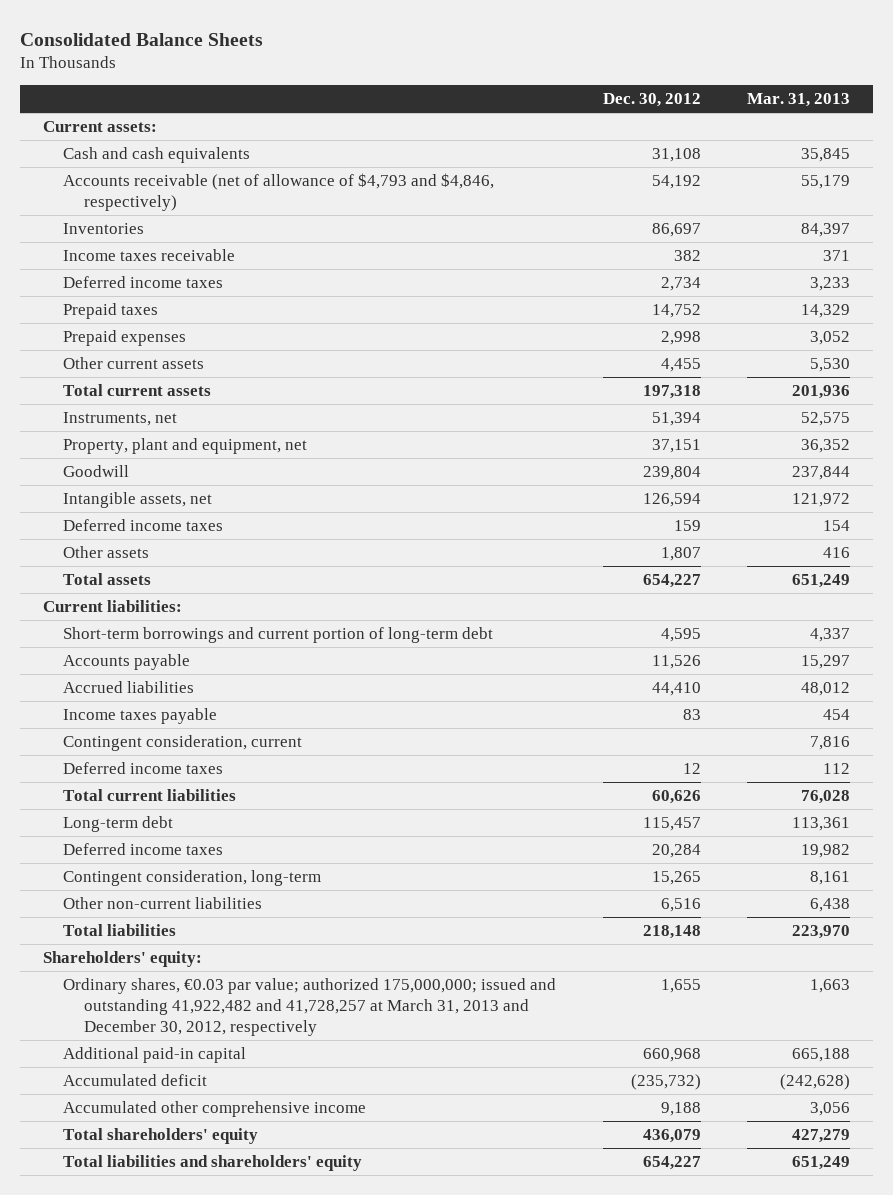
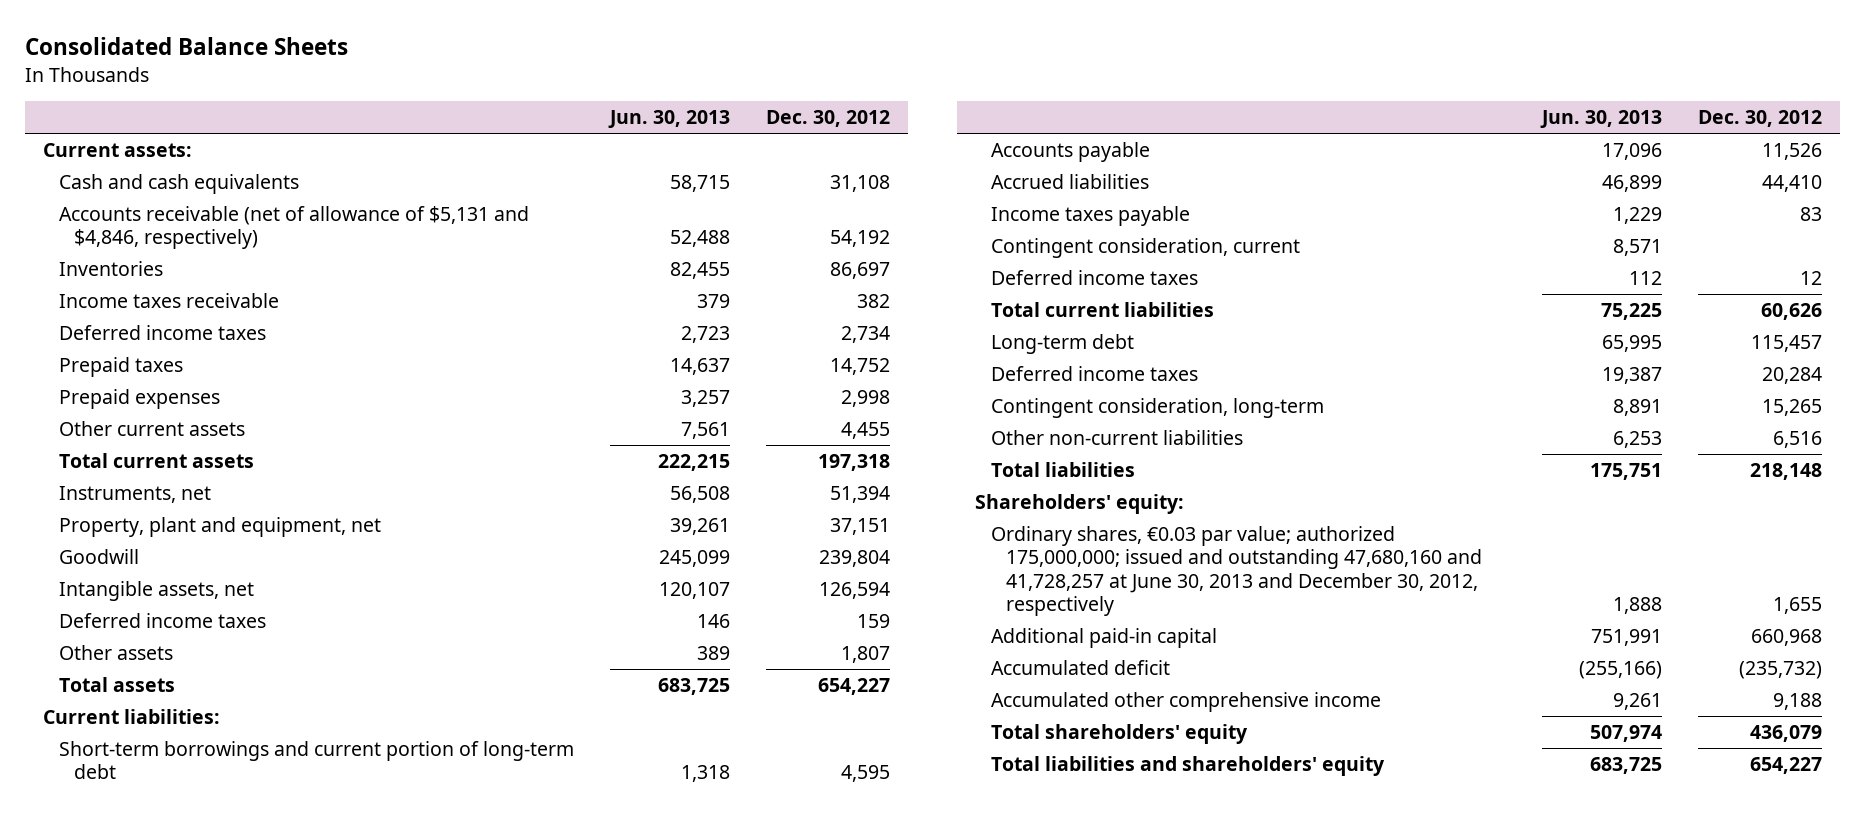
[747,93,851,108] Mar. 31, 2013 -> none
none -> [607,110,730,129] Jun. 30, 2013
[63,173,495,212] Accounts receivable (net of allowance of $4,793 and $4,846, respectively) -> [58,205,529,250] Accounts receivable (net of allowance of $5,131 and $4,846, respectively)
[63,978,557,1037] Ordinary shares, €0.03 par value; authorized 175,000,000; issued and outstanding 41,922,482 and 41,728,257 at March 31, 2013 and December 30, 2012, respectively -> [990,525,1482,617] Ordinary shares, €0.03 par value; authorized 175,000,000; issued and outstanding 47,680,160 and 41,728,257 at June 30, 2013 and December 30, 2012, respectively

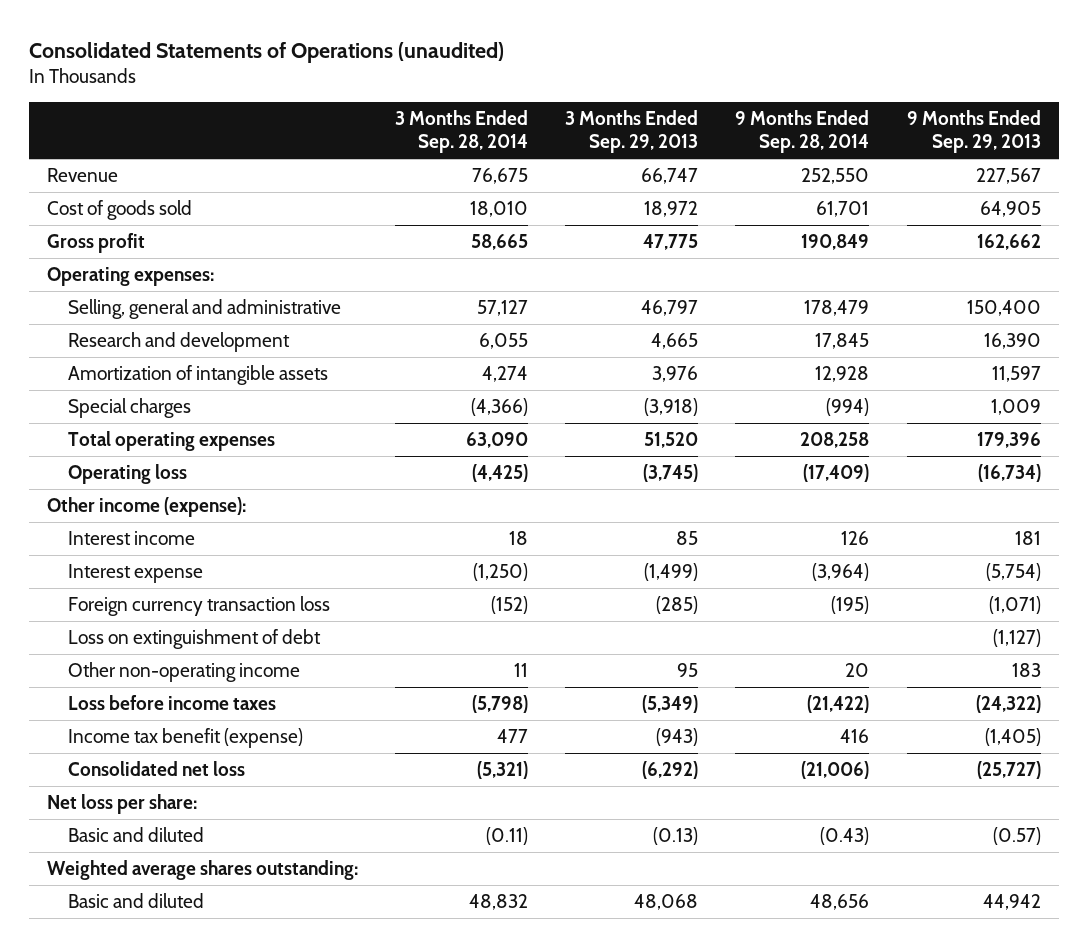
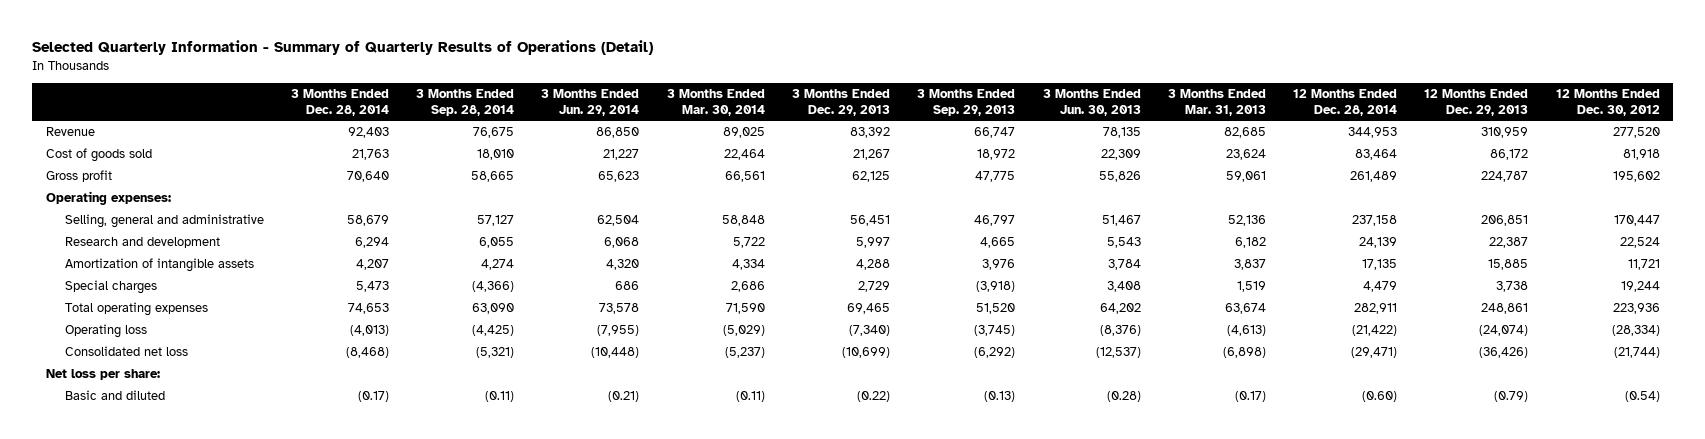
[28,41,504,63] Consolidated Statements of Operations (unaudited) -> [32,40,654,56] Selected Quarterly Information - Summary of Quarterly Results of Operations (Detail)
[735,109,870,154] 9 Months Ended Sep. 28, 2014 -> none
[906,109,1041,154] 9 Months Ended Sep. 29, 2013 -> none
none -> [290,88,389,116] 3 Months Ended Dec. 28, 2014
none -> [541,88,640,116] 3 Months Ended Jun. 29, 2014
none -> [666,88,765,116] 3 Months Ended Mar. 30, 2014
none -> [792,88,891,116] 3 Months Ended Dec. 29, 2013
none -> [1042,88,1141,116] 3 Months Ended Jun. 30, 2013
none -> [1167,88,1266,116] 3 Months Ended Mar. 31, 2013
none -> [1293,88,1398,116] 12 Months Ended Dec. 28, 2014
none -> [1424,88,1529,116] 12 Months Ended Dec. 29, 2013
none -> [1555,88,1660,116] 12 Months Ended Dec. 30, 2012
[47,497,247,518] Other income (expense): -> none
[67,531,195,546] Interest income -> none
[67,564,203,584] Interest expense -> none
[67,596,330,617] Foreign currency transaction loss -> none
[67,629,321,650] Loss on extinguishment of debt -> none
[67,662,300,683] Other non-operating income -> none
[67,695,276,711] Loss before income taxes -> none
[67,728,303,749] Income tax benefit (expense) -> none
[47,860,359,881] Weighted average shares outstanding: -> none
[67,893,204,909] Basic and diluted -> none

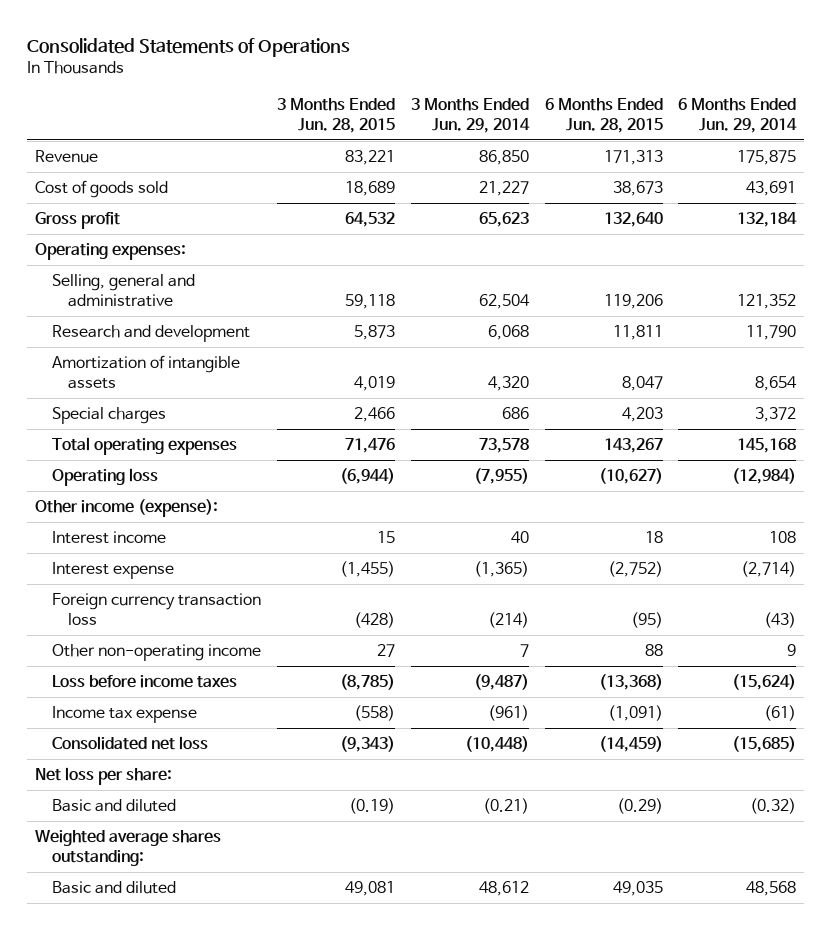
[32,40,654,56] Selected Quarterly Information - Summary of Quarterly Results of Operations (Detail) -> [27,37,351,57] Consolidated Statements of Operations
[290,88,389,116] 3 Months Ended Dec. 28, 2014 -> none
[416,88,515,116] 3 Months Ended Sep. 28, 2014 -> none
[666,88,765,116] 3 Months Ended Mar. 30, 2014 -> none
[792,88,891,116] 3 Months Ended Dec. 29, 2013 -> none
[917,88,1016,116] 3 Months Ended Sep. 29, 2013 -> none
[1042,88,1141,116] 3 Months Ended Jun. 30, 2013 -> none
[1167,88,1266,116] 3 Months Ended Mar. 31, 2013 -> none
[1293,88,1398,116] 12 Months Ended Dec. 28, 2014 -> none
[1424,88,1529,116] 12 Months Ended Dec. 29, 2013 -> none
[1555,88,1660,116] 12 Months Ended Dec. 30, 2012 -> none
none -> [276,97,395,133] 3 Months Ended Jun. 28, 2015
none -> [544,97,663,133] 6 Months Ended Jun. 28, 2015
none -> [678,97,798,133] 6 Months Ended Jun. 29, 2014
none -> [35,499,219,518] Other income (expense):
none -> [51,531,166,545] Interest income
none -> [51,562,174,580] Interest expense
none -> [51,593,261,626] Foreign currency transaction loss
none -> [51,644,261,662] Other non-operating income
none -> [51,675,237,689] Loss before income taxes
none -> [51,706,197,724] Income tax expense
none -> [35,830,222,867] Weighted average shares outstanding:
none -> [51,881,176,895] Basic and diluted

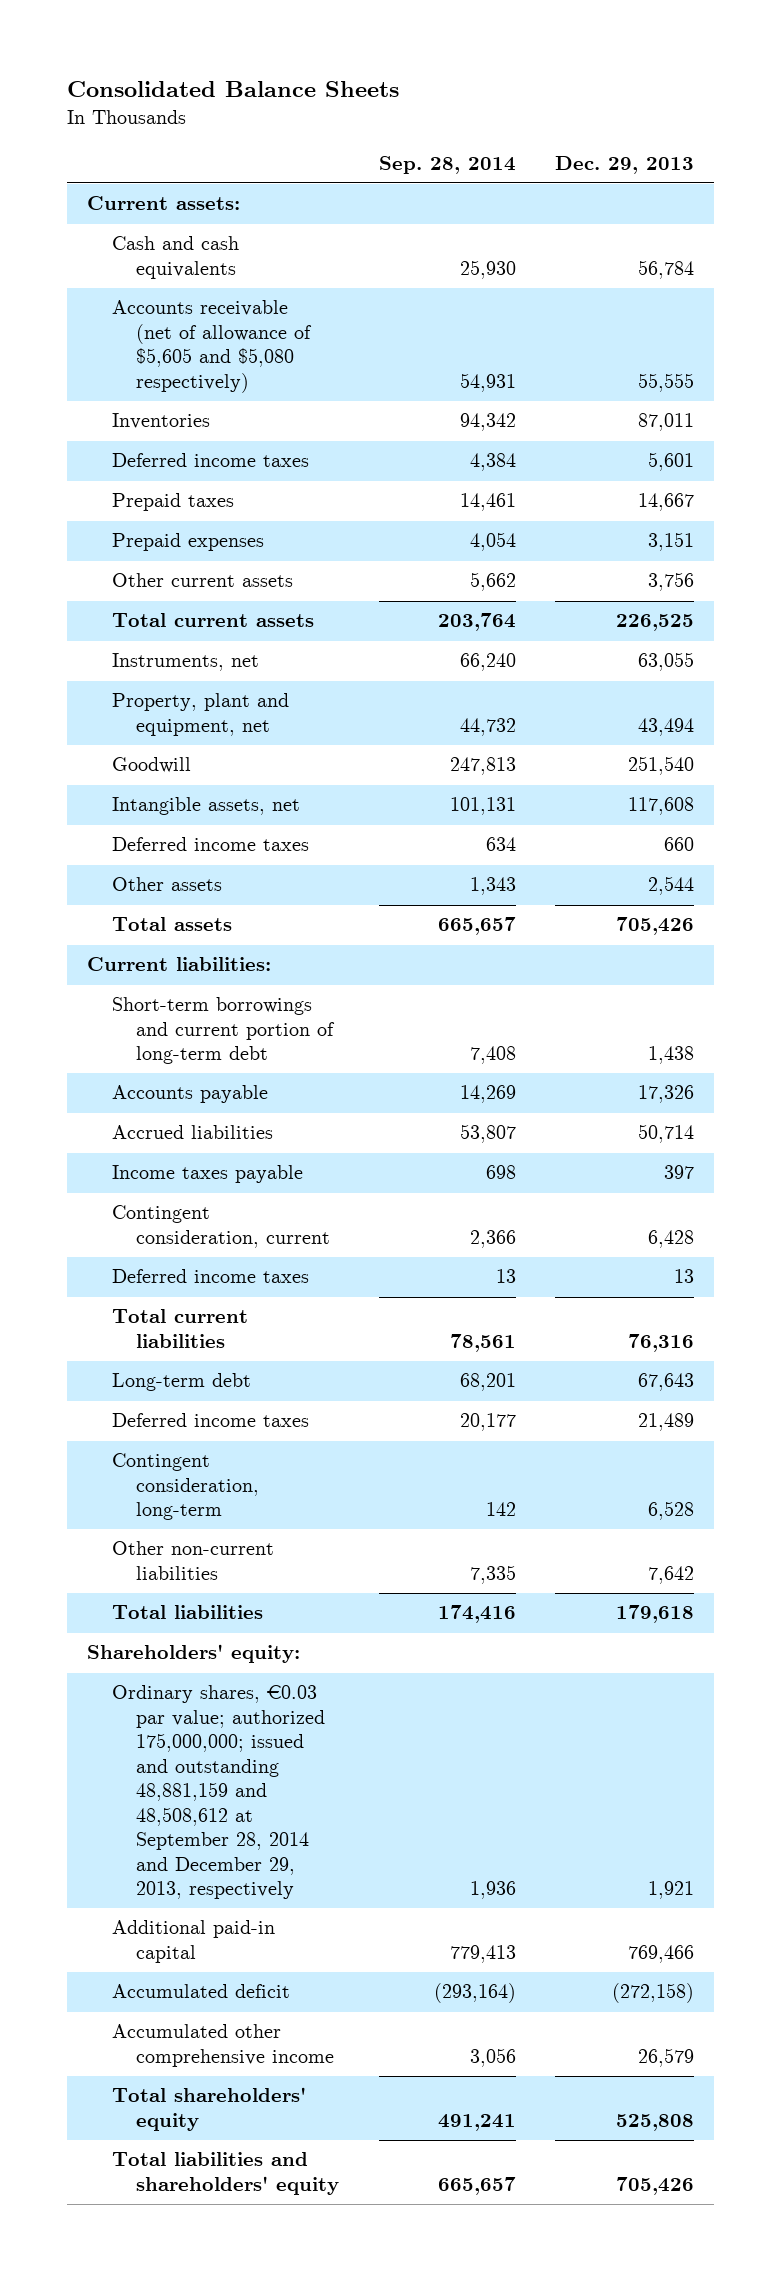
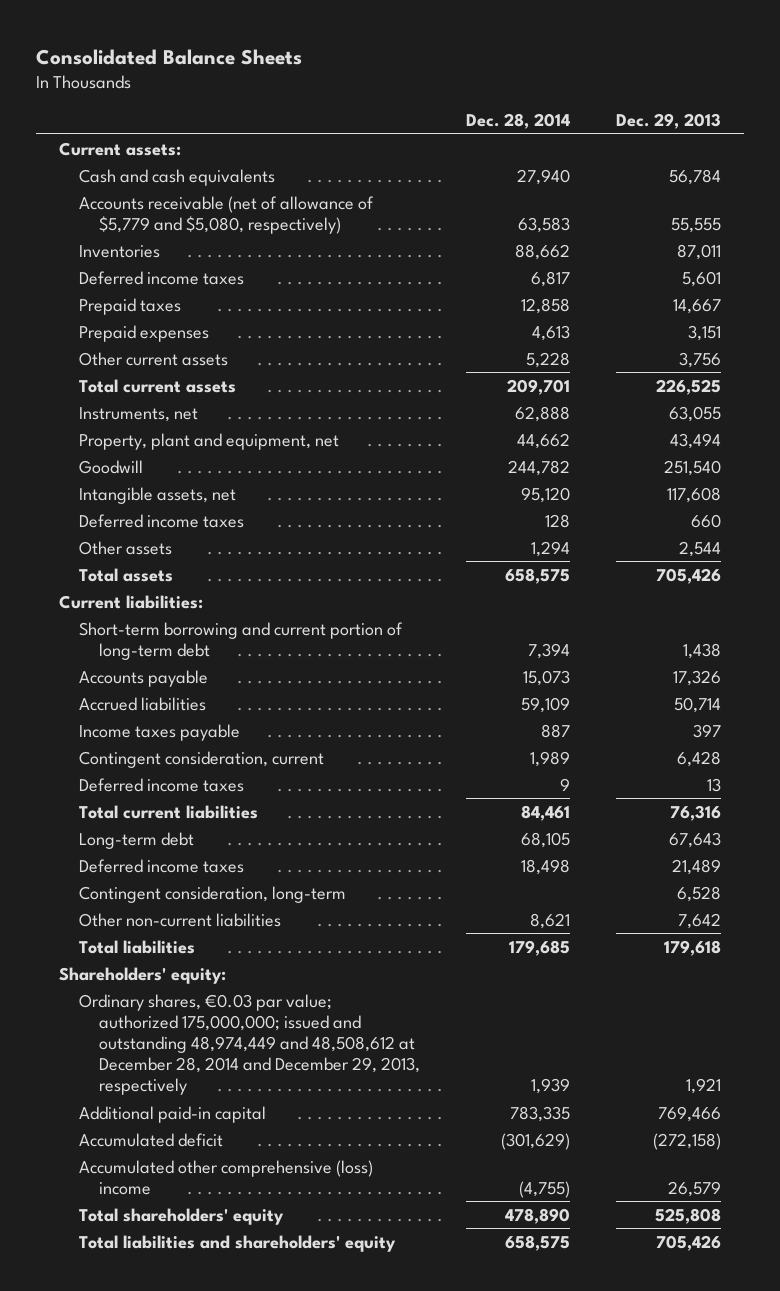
[378,155,516,174] Sep. 28, 2014 -> none
none -> [466,113,571,130] Dec. 28, 2014
[111,300,313,393] Accounts receivable (net of allowance of $5,605 and $5,080 respectively) -> [79,195,375,234] Accounts receivable (net of allowance of $5,779 and $5,080, respectively)
[111,997,336,1065] Short-term borrowings and current portion of long-term debt -> [79,621,404,660] Short-term borrowing and current portion of long-term debt
[111,1685,326,1900] Ordinary shares, €0.03 par value; authorized 175,000,000; issued and outstanding 48,881,159 and 48,508,612 at September 28, 2014 and December 29, 2013, respectively -> [79,993,421,1095] Ordinary shares, €0.03 par value; authorized 175,000,000; issued and outstanding 48,974,449 and 48,508,612 at December 28, 2014 and December 29, 2013, respectively
[111,2024,335,2067] Accumulated other comprehensive income -> [79,1159,374,1195] Accumulated other comprehensive (loss) income

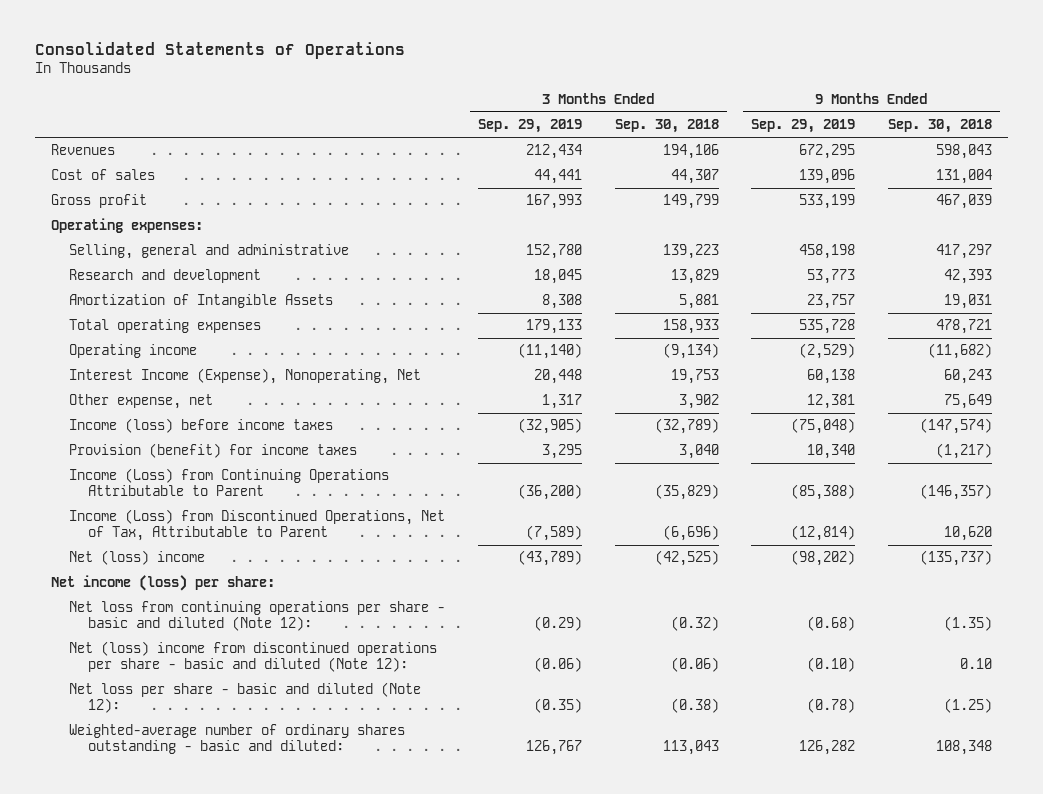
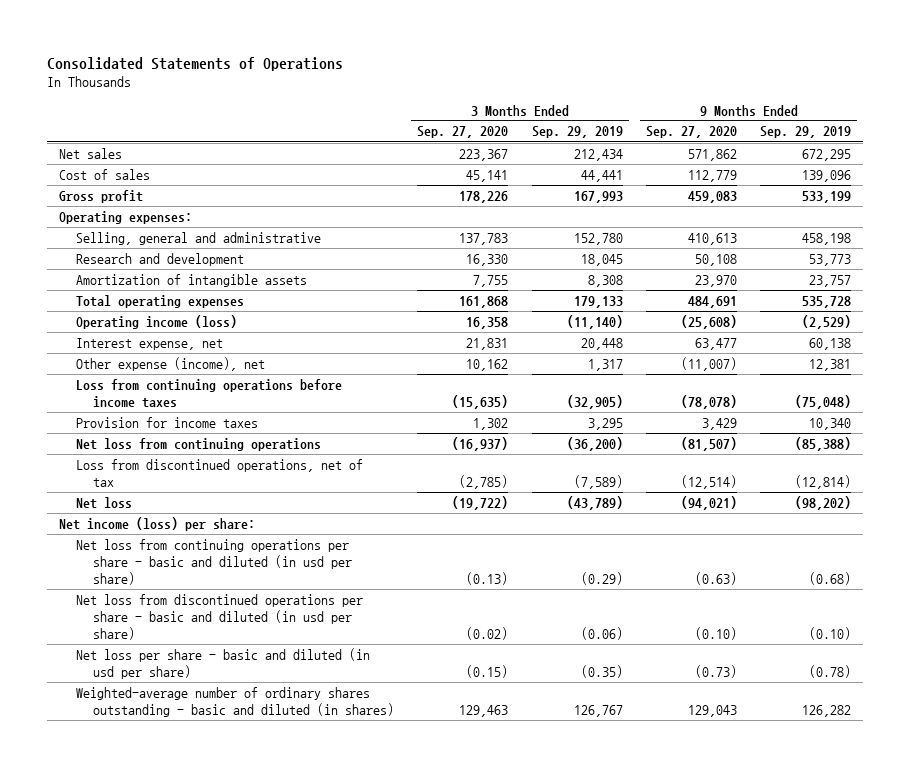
[614,119,719,134] Sep. 30, 2018 -> none
[887,119,992,134] Sep. 30, 2018 -> none
none -> [417,126,509,139] Sep. 27, 2020
none -> [646,126,738,139] Sep. 27, 2020
[50,144,115,156] Revenues -> [58,147,122,159] Net sales
[69,294,334,309] Amortization of Intangible Assets -> [75,273,307,287] Amortization of intangible assets
[69,344,198,359] Operating income -> [75,314,237,329] Operating income (loss)
[69,368,422,385] Interest Income (Expense), Nonoperating, Net -> [75,337,223,350] Interest expense, net
[69,394,214,410] Other expense, net -> [75,356,265,371] Other expense (income), net
[69,418,334,434] Income (loss) before income taxes -> [75,378,342,409] Loss from continuing operations before income taxes
[69,443,358,459] Provision (benefit) for income taxes -> [75,416,258,428] Provision for income taxes
[69,468,390,497] Income (Loss) from Continuing Operations Attributable to Parent -> [75,437,321,451] Net loss from continuing operations
[69,509,446,542] Income (Loss) from Discontinued Operations, Net of Tax, Attributable to Parent -> [75,458,363,488] Loss from discontinued operations, net of tax
[69,550,206,566] Net (loss) income -> [75,496,132,509] Net loss
[69,601,446,632] Net loss from continuing operations per share - basic and diluted (Note 12): -> [75,538,352,586] Net loss from continuing operations per share - basic and diluted (in usd per share)
[69,641,438,673] Net (loss) income from discontinued operations per share - basic and diluted (Note 12): -> [75,593,363,641] Net loss from discontinued operations per share - basic and diluted (in usd per share)
[69,682,422,714] Net loss per share - basic and diluted (Note 12): -> [75,647,370,680] Net loss per share - basic and diluted (in usd per share)
[69,724,406,755] Weighted-average number of ordinary shares outstanding - basic and diluted: -> [75,686,394,718] Weighted-average number of ordinary shares outstanding - basic and diluted (in shares)

